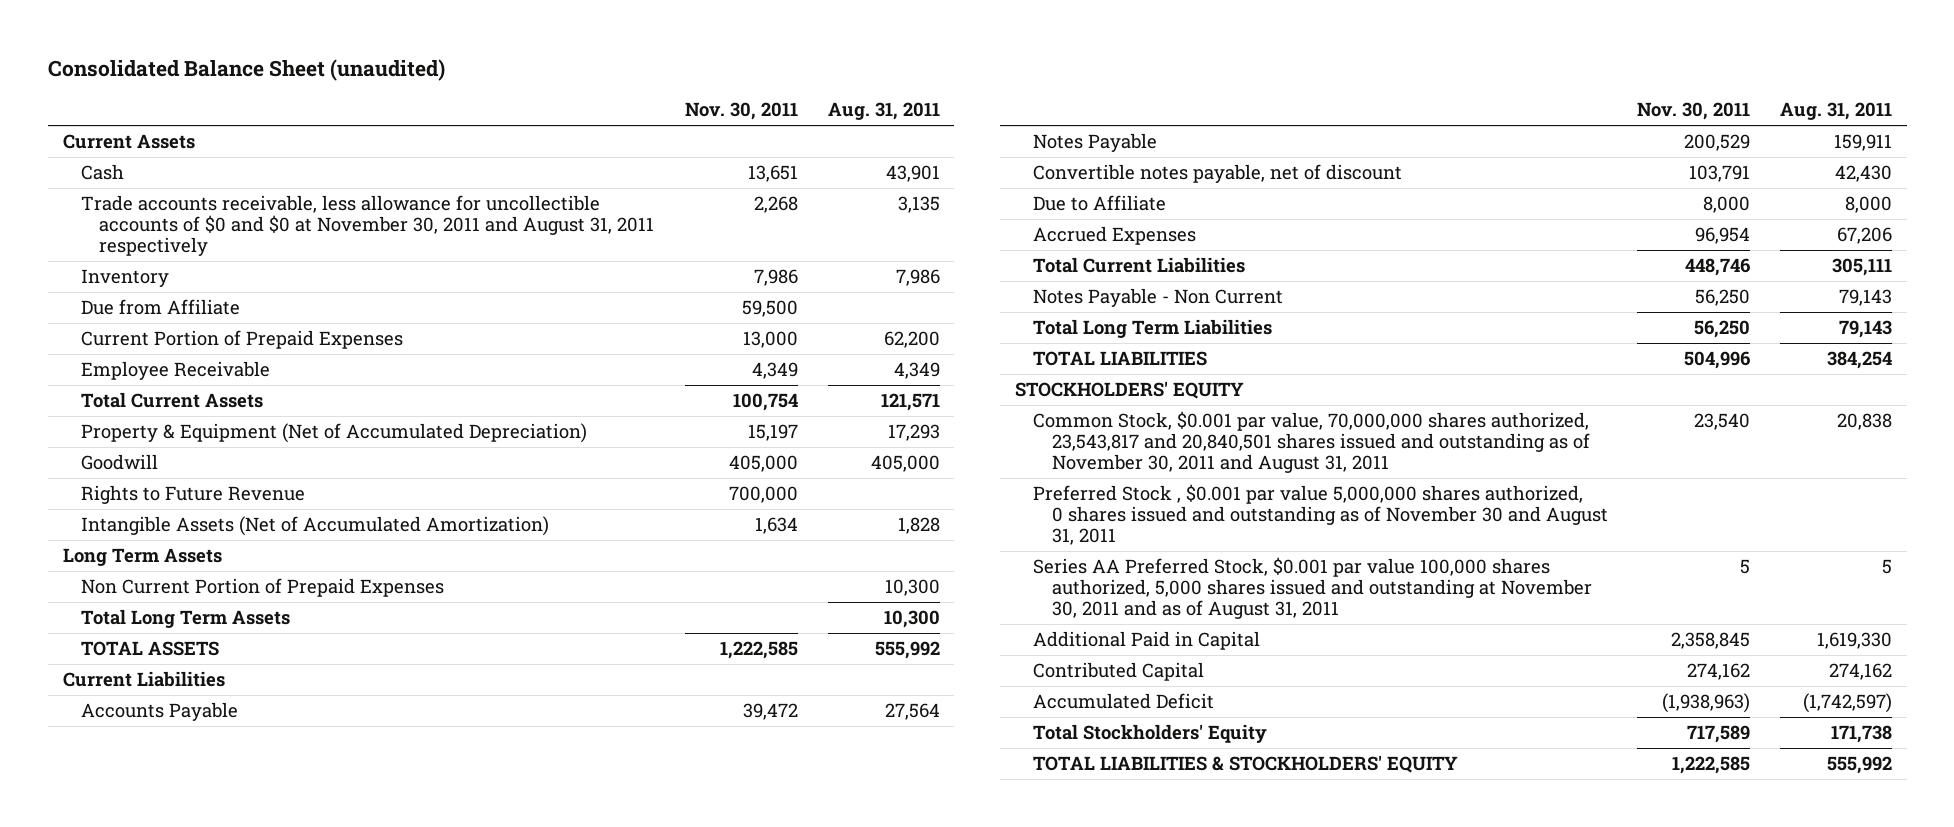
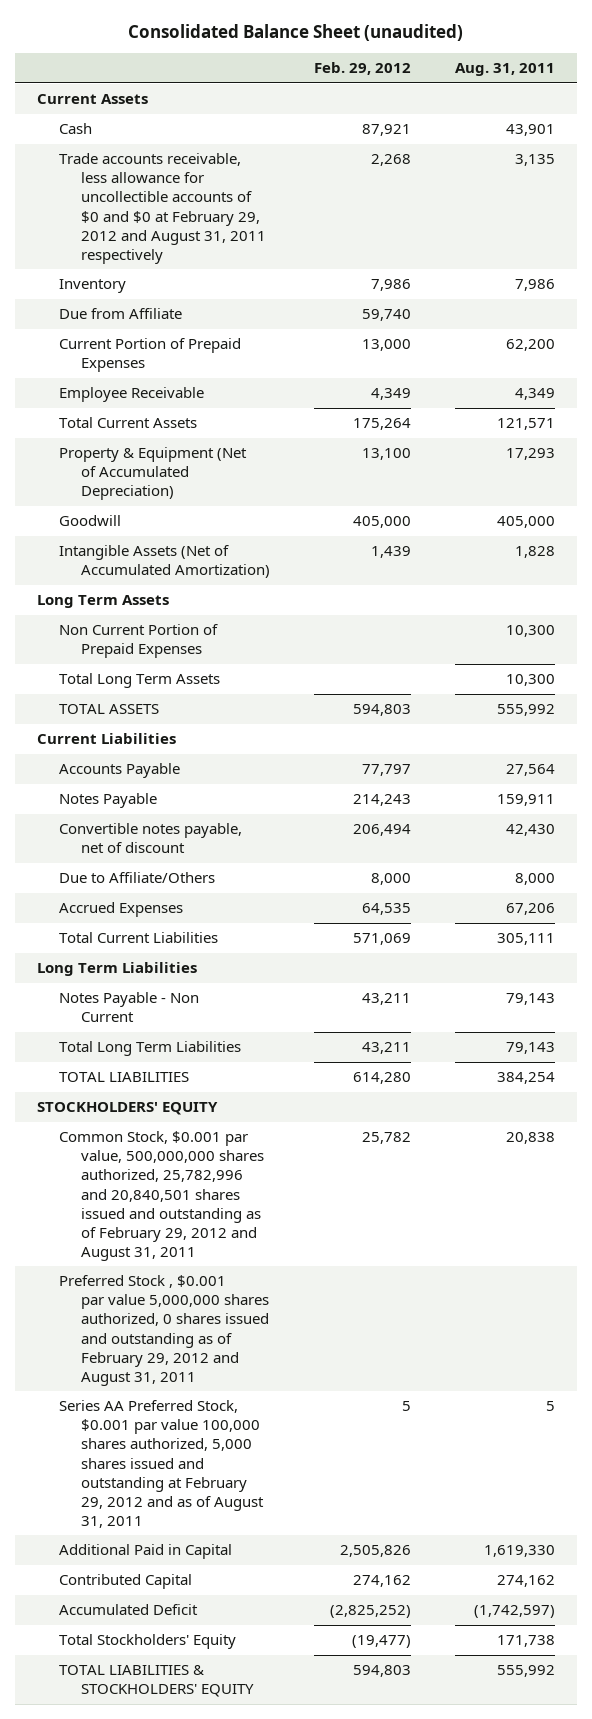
[685,102,799,121] Nov. 30, 2011 -> none
none -> [313,61,411,75] Feb. 29, 2012
[80,194,655,257] Trade accounts receivable, less allowance for uncollectible accounts of $0 and $0 at November 30, 2011 and August 31, 2011 respectively -> [58,153,266,264] Trade accounts receivable, less allowance for uncollectible accounts of $0 and $0 at February 29, 2012 and August 31, 2011 respectively
[80,484,305,504] Rights to Future Revenue -> none
[1033,194,1167,211] Due to Affiliate -> [58,872,215,884] Due to Affiliate/Others
none -> [36,962,197,977] Long Term Liabilities
[1033,410,1590,474] Common Stock, $0.001 par value, 70,000,000 shares authorized, 23,543,817 and 20,840,501 shares issued and outstanding as of November 30, 2011 and August 31, 2011 -> [58,1131,264,1261] Common Stock, $0.001 par value, 500,000,000 shares authorized, 25,782,996 and 20,840,501 shares issued and outstanding as of February 29, 2012 and August 31, 2011
[1033,483,1608,546] Preferred Stock , $0.001 par value 5,000,000 shares authorized, 0 shares issued and outstanding as of November 30 and August 31, 2011 -> [58,1275,269,1386] Preferred Stock , $0.001 par value 5,000,000 shares authorized, 0 shares issued and outstanding as of February 29, 2012 and August 31, 2011
[1033,556,1592,620] Series AA Preferred Stock, $0.001 par value 100,000 shares authorized, 5,000 shares issued and outstanding at November 30, 2011 and as of August 31, 2011 -> [58,1400,264,1528] Series AA Preferred Stock, $0.001 par value 100,000 shares authorized, 5,000 shares issued and outstanding at February 29, 2012 and as of August 31, 2011

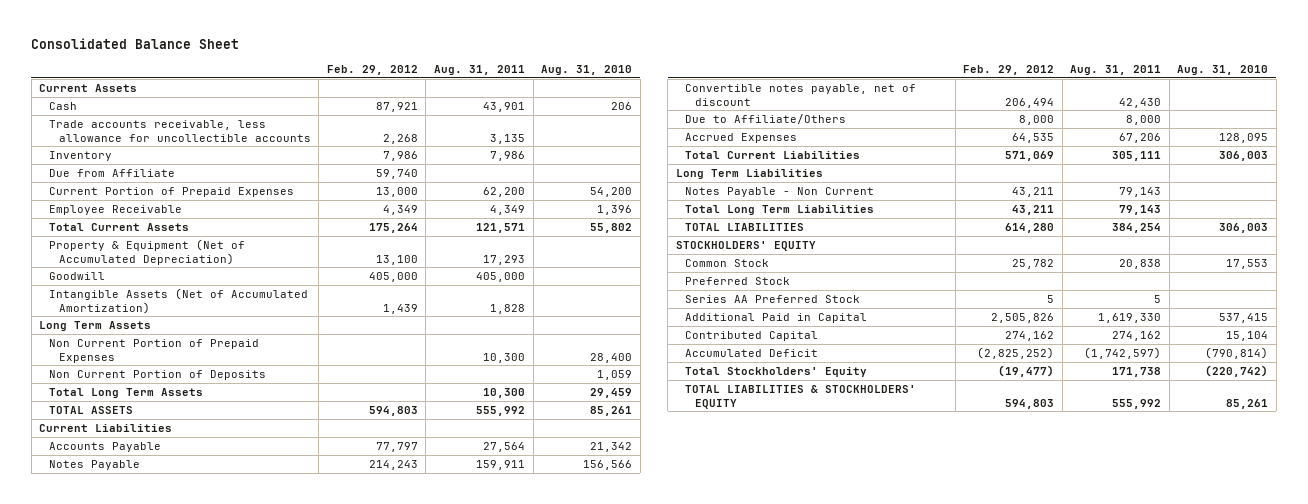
[127,23,463,41] Consolidated Balance Sheet (unaudited) -> [31,37,240,49] Consolidated Balance Sheet
none -> [541,64,633,75] Aug. 31, 2010
[58,153,266,264] Trade accounts receivable, less allowance for uncollectible accounts of $0 and $0 at February 29, 2012 and August 31, 2011 respectively -> [49,119,311,142] Trade accounts receivable, less allowance for uncollectible accounts
none -> [49,369,267,380] Non Current Portion of Deposits
[58,1131,264,1261] Common Stock, $0.001 par value, 500,000,000 shares authorized, 25,782,996 and 20,840,501 shares issued and outstanding as of February 29, 2012 and August 31, 2011 -> [685,258,770,267] Common Stock
[58,1275,269,1386] Preferred Stock , $0.001 par value 5,000,000 shares authorized, 0 shares issued and outstanding as of February 29, 2012 and August 31, 2011 -> [685,276,791,285] Preferred Stock
[58,1400,264,1528] Series AA Preferred Stock, $0.001 par value 100,000 shares authorized, 5,000 shares issued and outstanding at February 29, 2012 and as of August 31, 2011 -> [685,294,861,303] Series AA Preferred Stock

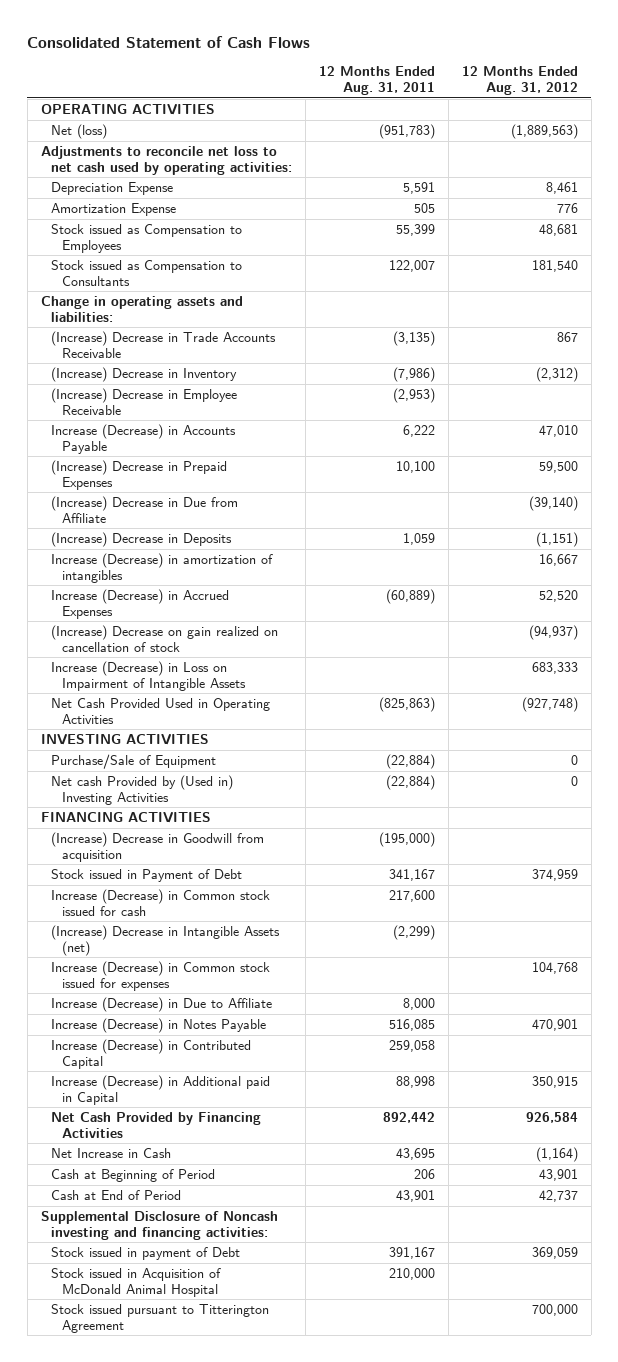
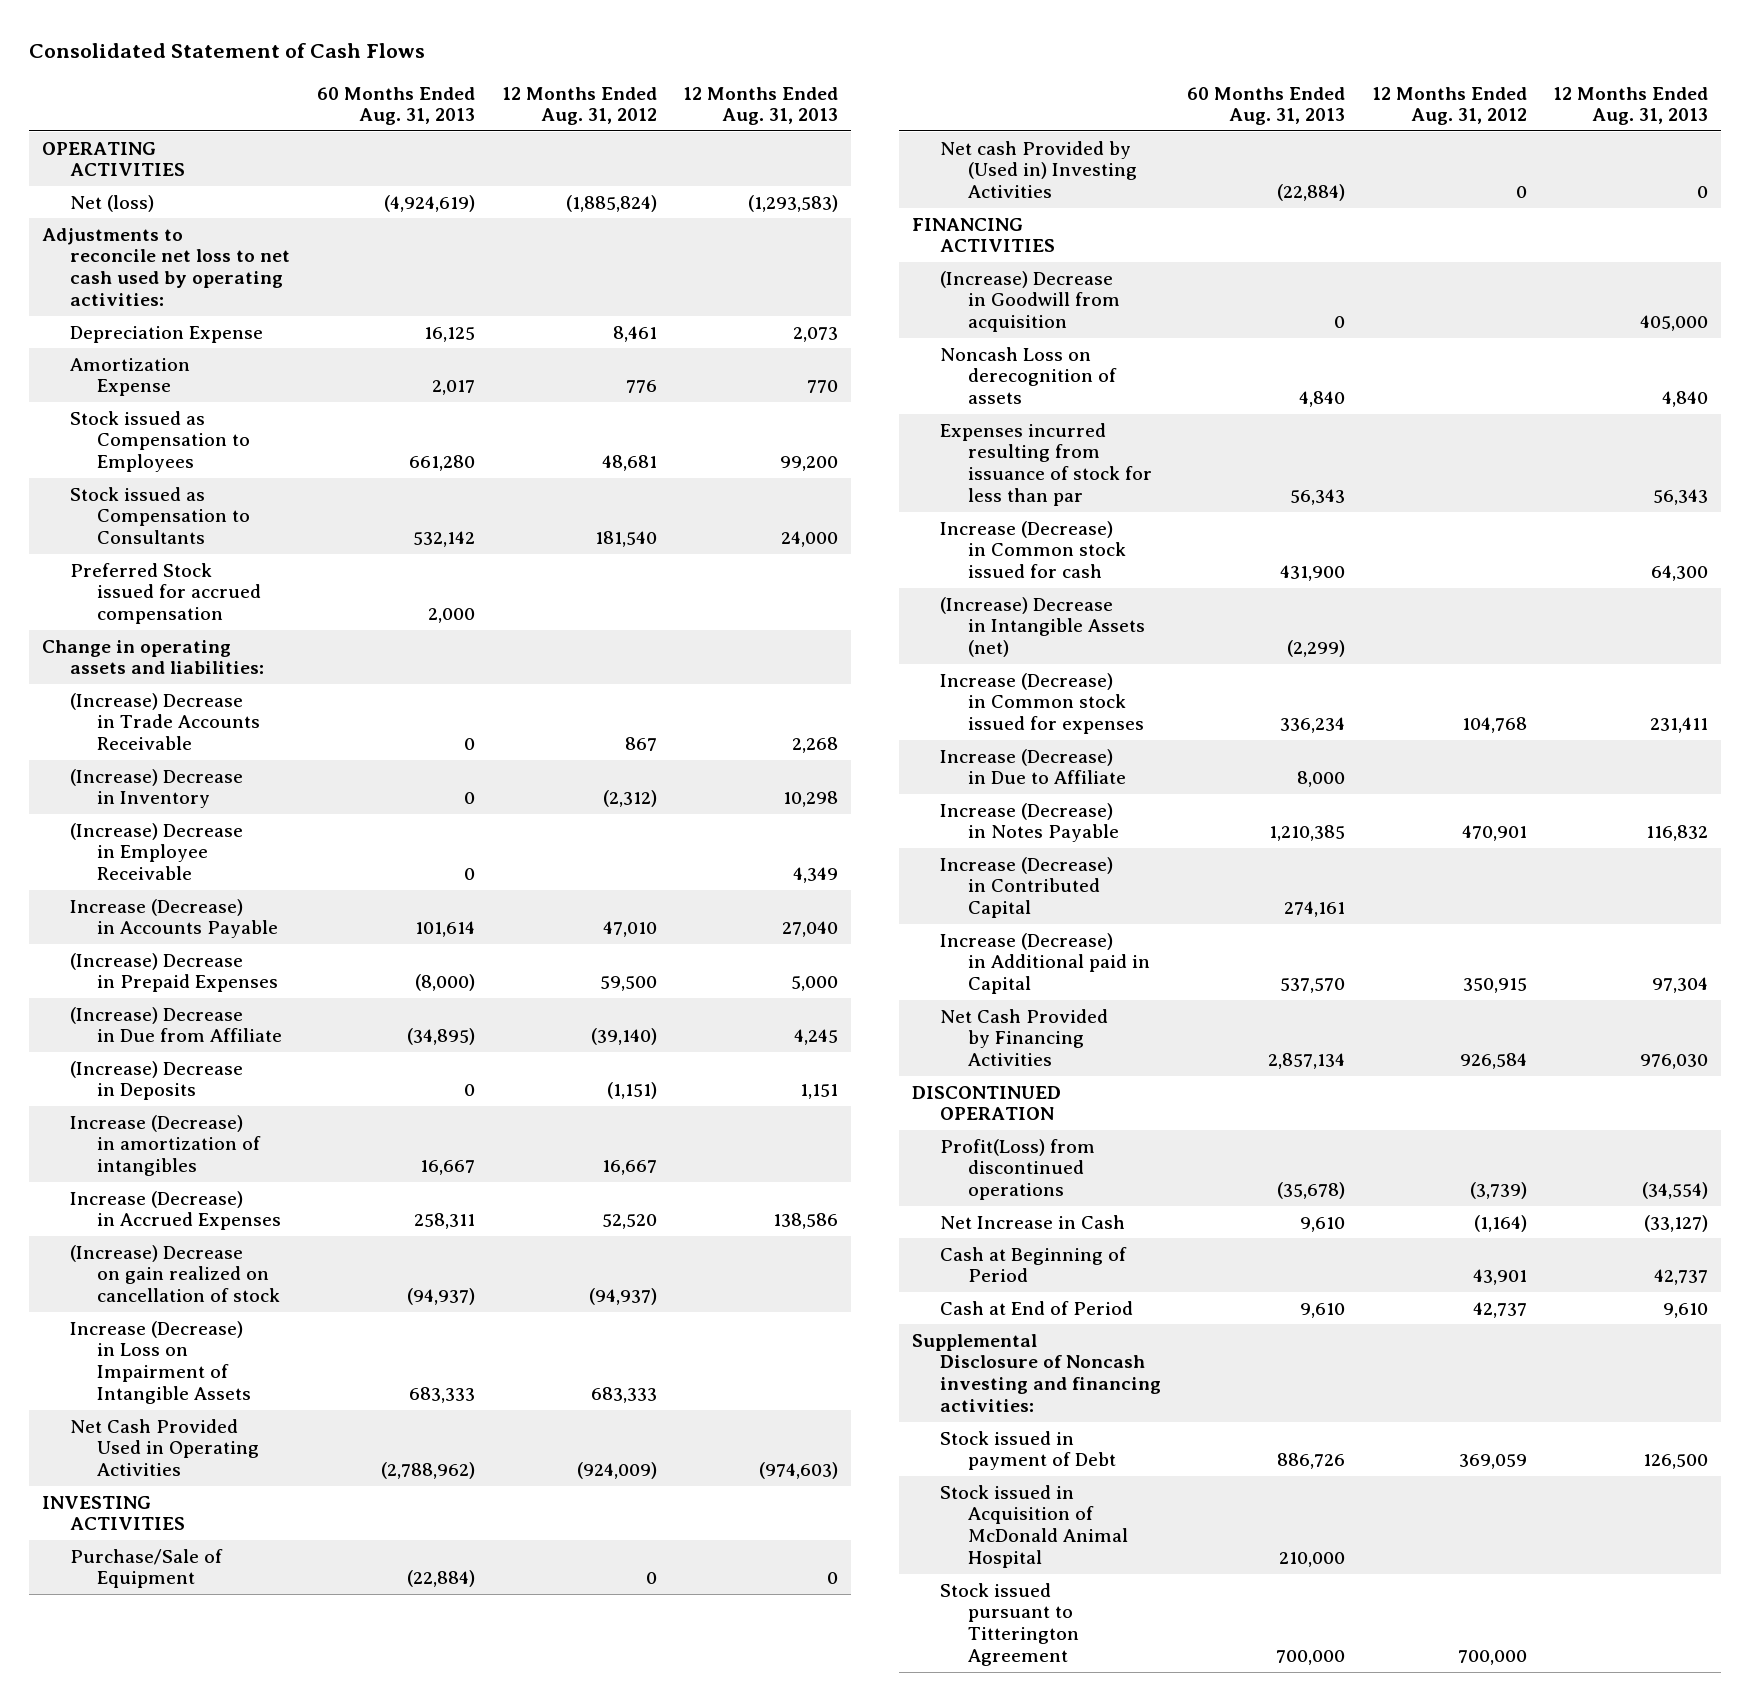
[319,66,436,96] 12 Months Ended Aug. 31, 2011 -> none
none -> [317,86,476,126] 60 Months Ended Aug. 31, 2013
none -> [683,86,839,126] 12 Months Ended Aug. 31, 2013
[510,123,578,139] (1,889,563) -> [565,194,657,212] (1,885,824)
none -> [69,562,262,625] Preferred Stock issued for accrued compensation
[521,696,578,712] (927,748) -> [576,1462,657,1480] (924,009)
[51,868,243,882] Stock issued in Payment of Debt -> none
none -> [939,346,1117,405] Noncash Loss on derecognition of assets
none -> [939,422,1152,507] Expenses incurred resulting from issuance of stock for less than par
none -> [911,1085,1061,1121] DISCONTINUED OPERATION
none -> [939,1138,1095,1201] Profit(Loss) from discontinued operations

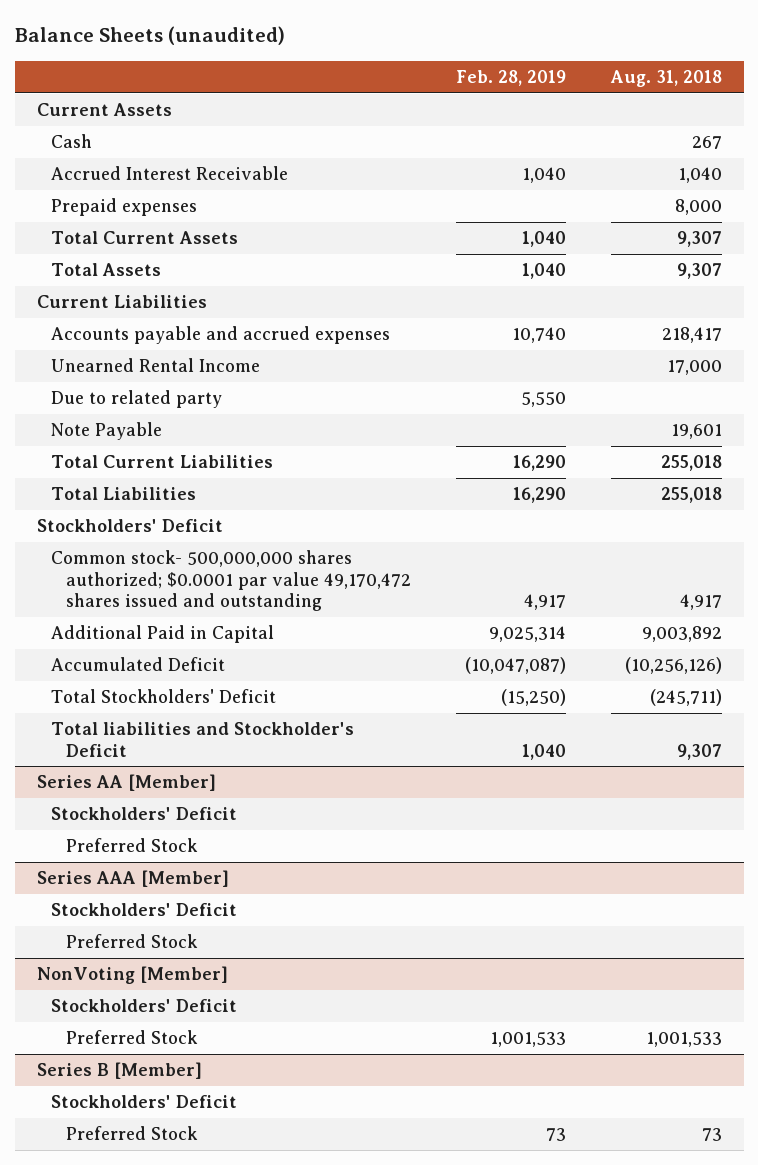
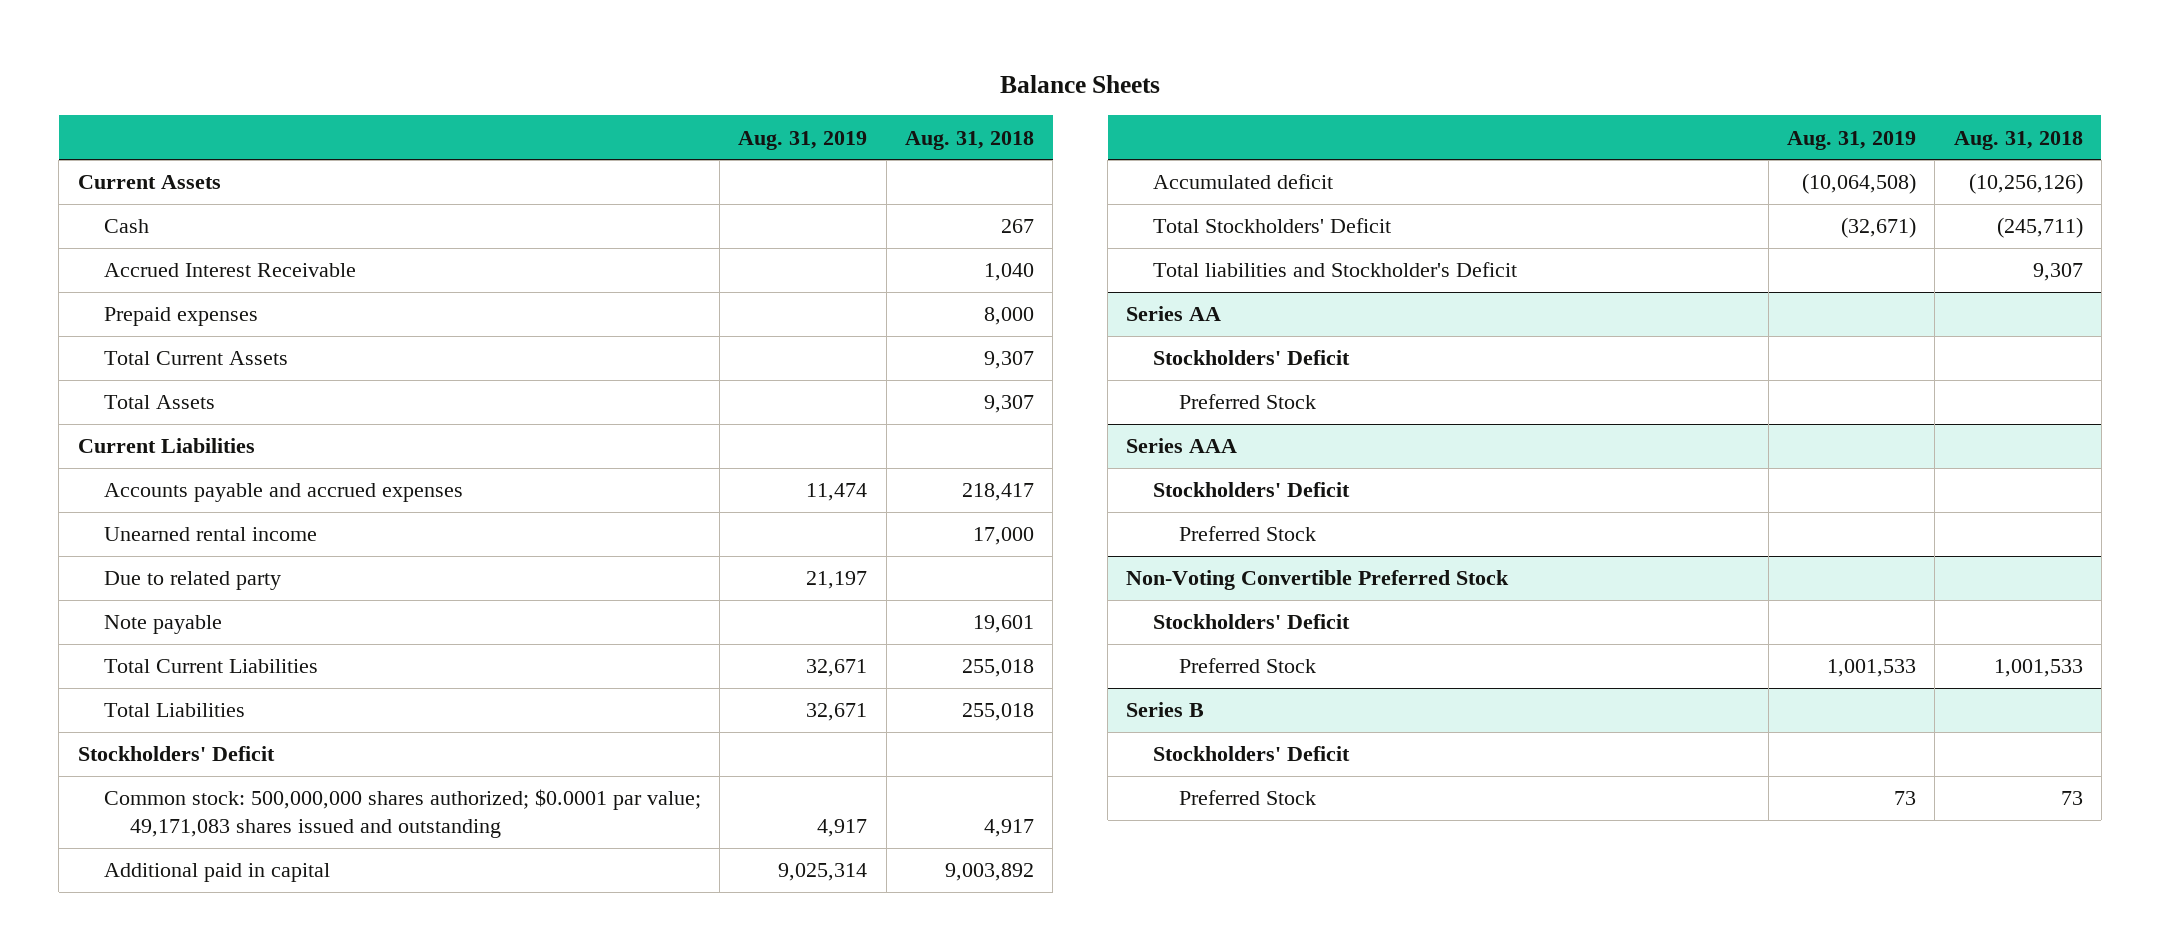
[14,26,285,46] Balance Sheets (unaudited) -> [1000,75,1161,94] Balance Sheets
[455,69,566,86] Feb. 28, 2019 -> none
none -> [738,130,868,150] Aug. 31, 2019
[51,358,261,373] Unearned Rental Income -> [104,527,318,542] Unearned rental income
[51,422,163,441] Note Payable -> [104,615,223,635] Note payable
[51,550,411,611] Common stock- 500,000,000 shares authorized; $0.0001 par value 49,170,472 shares issued and outstanding -> [104,789,702,839] Common stock: 500,000,000 shares authorized; $0.0001 par value; 49,171,083 shares issued and outstanding
[51,625,275,644] Additional Paid in Capital -> [104,863,331,883] Additional paid in capital
[51,657,226,672] Accumulated Deficit -> [1152,174,1333,190] Accumulated deficit
[36,774,216,792] Series AA [Member] -> [1126,306,1222,322] Series AA
[36,870,229,888] Series AAA [Member] -> [1126,438,1238,454] Series AAA
[36,966,228,985] NonVoting [Member] -> [1126,570,1510,591] Non-Voting Convertible Preferred Stock
[36,1062,202,1080] Series B [Member] -> [1126,702,1205,718] Series B

